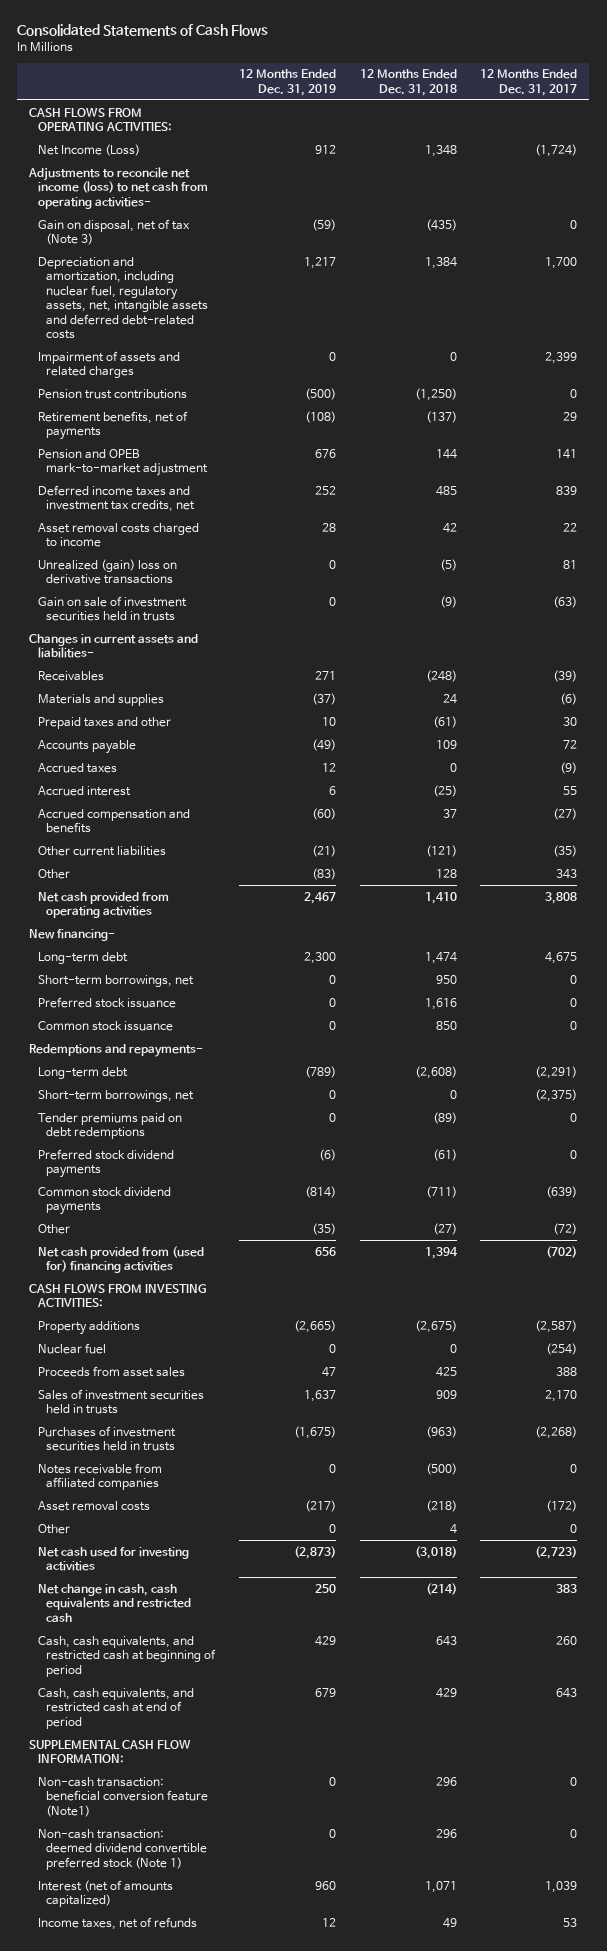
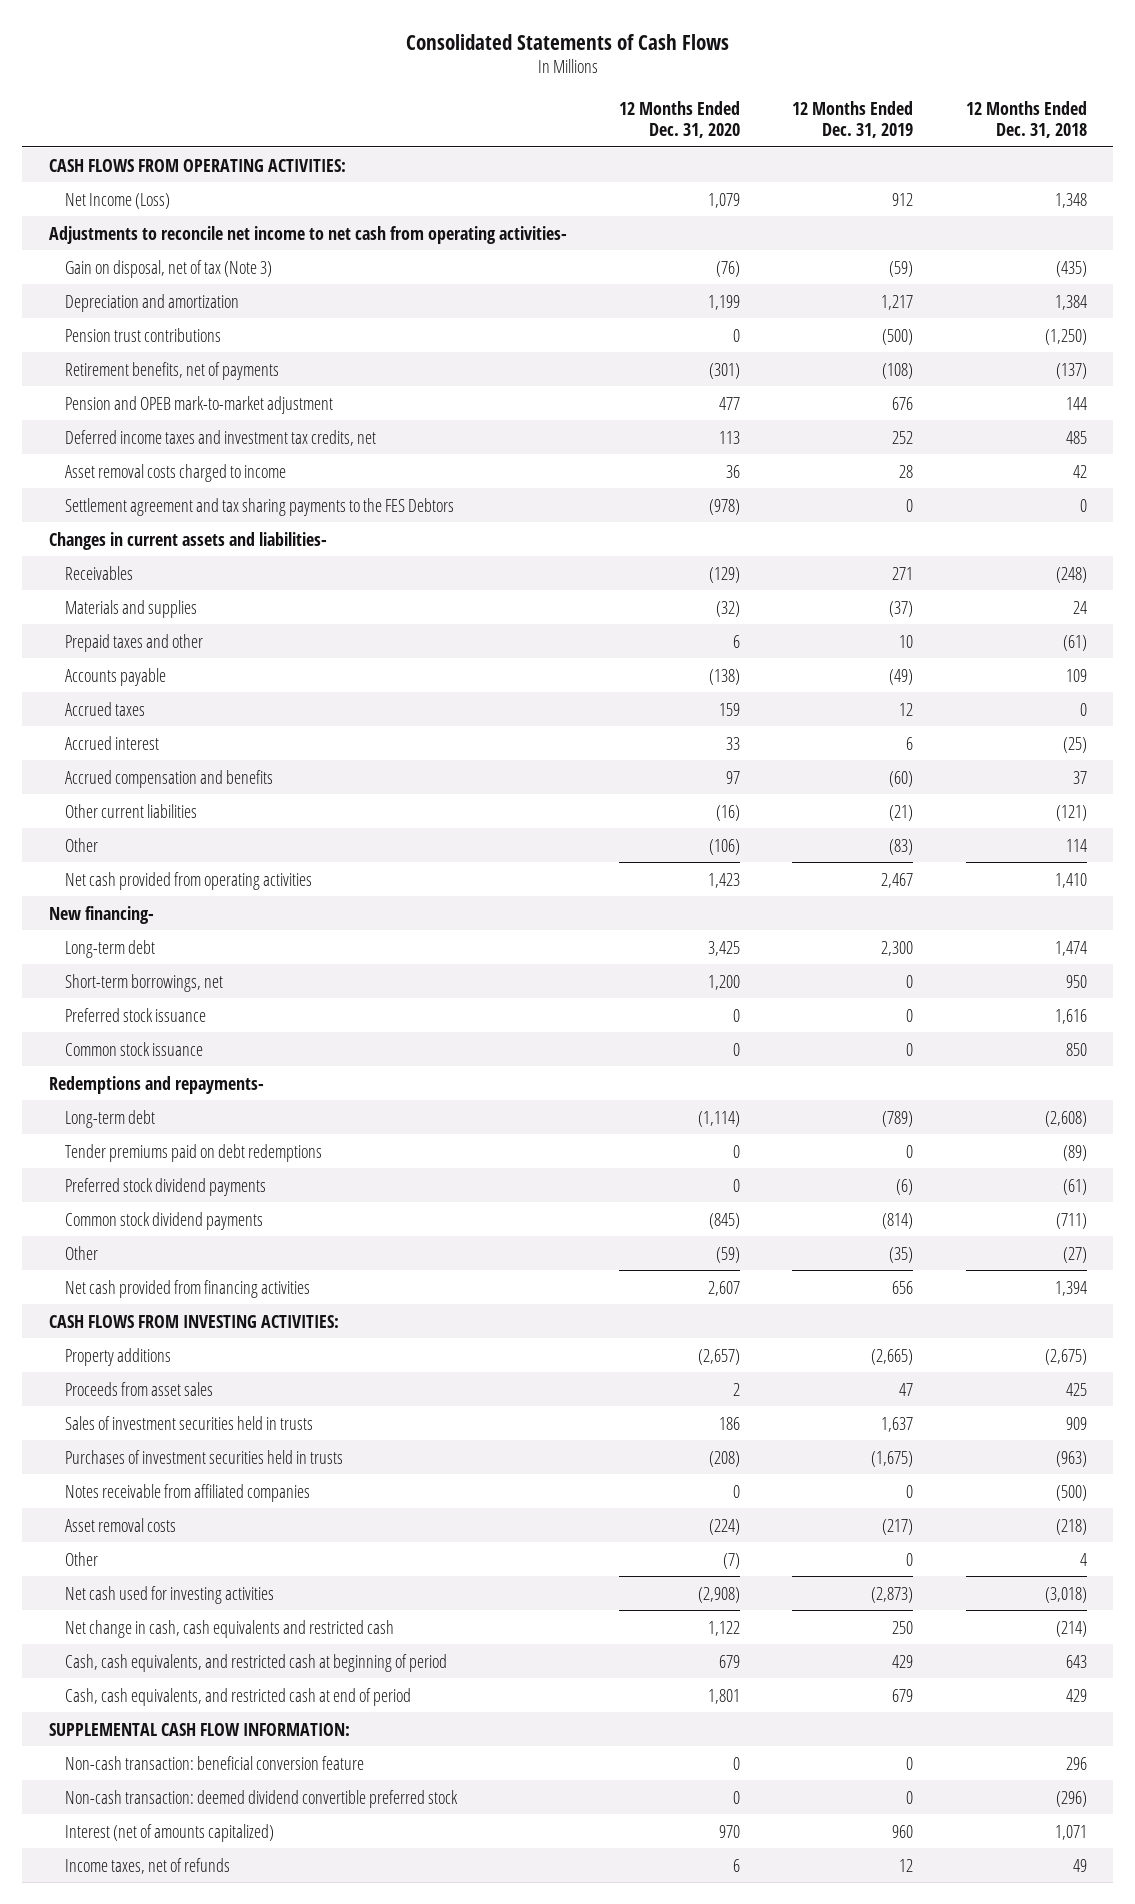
[480,69,578,96] 12 Months Ended Dec. 31, 2017 -> none
none -> [618,100,740,138] 12 Months Ended Dec. 31, 2020
[28,166,208,209] Adjustments to reconcile net income (loss) to net cash from operating activities- -> [48,225,567,244] Adjustments to reconcile net income to net cash from operating activities-
[37,350,180,379] Impairment of assets and related charges -> none
[37,256,208,340] Depreciation and amortization, including nuclear fuel, regulatory assets, net, intangible assets and deferred debt-related costs -> [64,293,239,312] Depreciation and amortization
[37,558,177,585] Unrealized (gain) loss on derivative transactions -> none
[37,595,187,622] Gain on sale of investment securities held in trusts -> none
none -> [64,497,454,516] Settlement agreement and tax sharing payments to the FES Debtors
[435,868,457,878] 128 -> [1065,838,1087,852] 114
[37,1089,194,1102] Short-term borrowings, net -> none
[37,1245,204,1274] Net cash provided from (used for) financing activities -> [64,1279,310,1298] Net cash provided from financing activities
[37,1342,106,1354] Nuclear fuel -> none
[37,1776,208,1817] Non-cash transaction: beneficial conversion feature (Note1) -> [64,1755,364,1770] Non-cash transaction: beneficial conversion feature
[37,1828,207,1870] Non-cash transaction: deemed dividend convertible preferred stock (Note 1) -> [64,1789,458,1808] Non-cash transaction: deemed dividend convertible preferred stock
[435,1828,457,1838] 296 -> [1055,1790,1087,1807] (296)

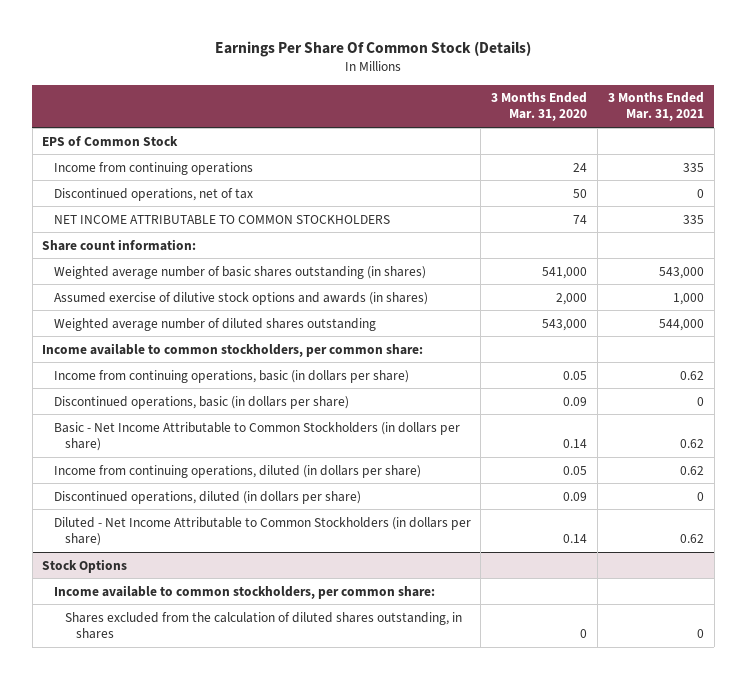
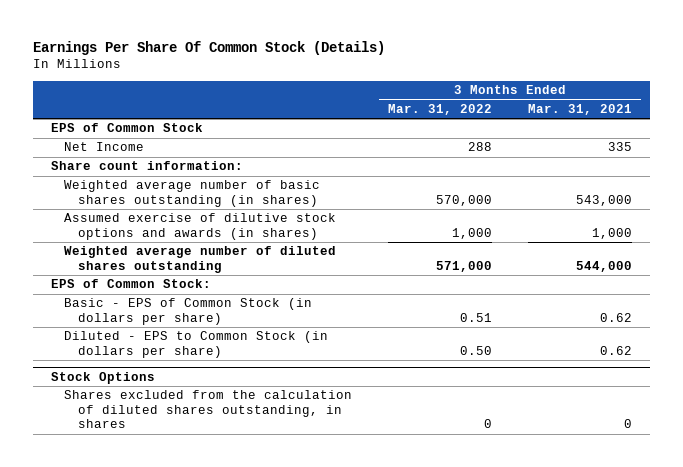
[491,92,588,122] 3 Months Ended Mar. 31, 2020 -> none
none -> [388,104,493,116] Mar. 31, 2022
[53,161,253,175] Income from continuing operations -> none
[53,187,253,201] Discontinued operations, net of tax -> none
[53,214,390,224] NET INCOME ATTRIBUTABLE TO COMMON STOCKHOLDERS -> [64,142,145,152] Net Income
[53,369,409,383] Income from continuing operations, basic (in dollars per share) -> none
[53,395,349,409] Discontinued operations, basic (in dollars per share) -> none
[53,464,421,478] Income from continuing operations, diluted (in dollars per share) -> none
[53,490,361,504] Discontinued operations, diluted (in dollars per share) -> none
[42,342,424,357] Income available to common stockholders, per common share: -> [50,279,211,289] EPS of Common Stock:
[53,421,460,451] Basic - Net Income Attributable to Common Stockholders (in dollars per share) -> [64,298,313,325] Basic - EPS of Common Stock (in dollars per share)
[53,516,471,546] Diluted - Net Income Attributable to Common Stockholders (in dollars per share) -> [64,331,329,358] Diluted - EPS to Common Stock (in dollars per share)
[53,584,435,599] Income available to common stockholders, per common share: -> none

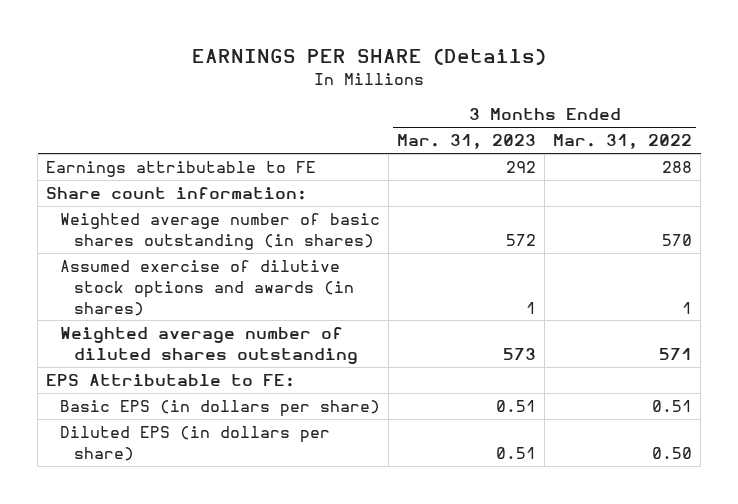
[32,40,385,55] Earnings Per Share Of Common Stock (Details) -> [192,48,547,66] EARNINGS PER SHARE (Details)
[528,104,633,116] Mar. 31, 2021 -> none
none -> [397,134,537,150] Mar. 31, 2023
[50,123,203,133] EPS of Common Stock -> none
[64,142,145,152] Net Income -> [46,161,317,178] Earnings attributable to FE
[50,371,155,384] Stock Options -> none
[64,390,353,429] Shares excluded from the calculation of diluted shares outstanding, in shares -> none
[436,194,493,206] 570,000 -> [662,233,693,246] 570
[452,227,493,239] 1,000 -> [682,301,693,314] 1
[436,260,493,272] 571,000 -> [659,347,693,360] 571
[50,279,211,289] EPS of Common Stock: -> [46,374,296,388] EPS Attributable to FE:
[64,298,313,325] Basic - EPS of Common Stock (in dollars per share) -> [60,400,381,418] Basic EPS (in dollars per share)
[64,331,329,358] Diluted - EPS to Common Stock (in dollars per share) -> [60,426,331,461] Diluted EPS (in dollars per share)

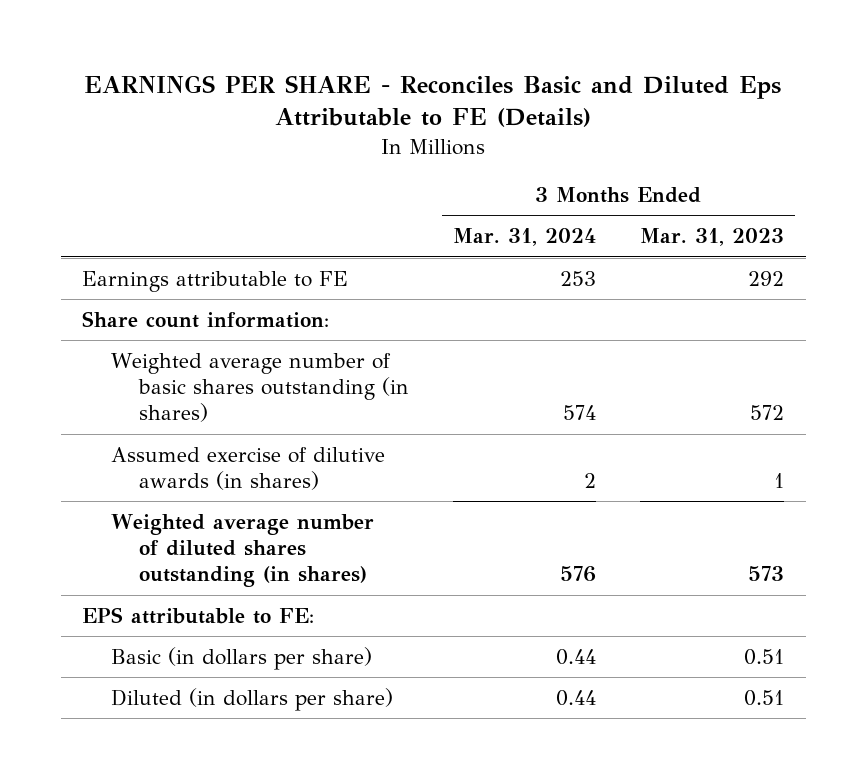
[192,48,547,66] EARNINGS PER SHARE (Details) -> [84,74,782,128] EARNINGS PER SHARE - Reconciles Basic and Diluted Eps Attributable to FE (Details)
[553,134,693,150] Mar. 31, 2022 -> none
none -> [453,228,597,247] Mar. 31, 2024
[60,260,355,316] Assumed exercise of dilutive stock options and awards (in shares) -> [110,446,385,491] Assumed exercise of dilutive awards (in shares)
[60,327,359,364] Weighted average number of diluted shares outstanding -> [110,513,374,588] Weighted average number of diluted shares outstanding (in shares)
[46,374,296,388] EPS Attributable to FE: -> [82,606,315,624] EPS attributable to FE:
[60,400,381,418] Basic EPS (in dollars per share) -> [110,646,372,670] Basic (in dollars per share)
[60,426,331,461] Diluted EPS (in dollars per share) -> [110,687,393,711] Diluted (in dollars per share)

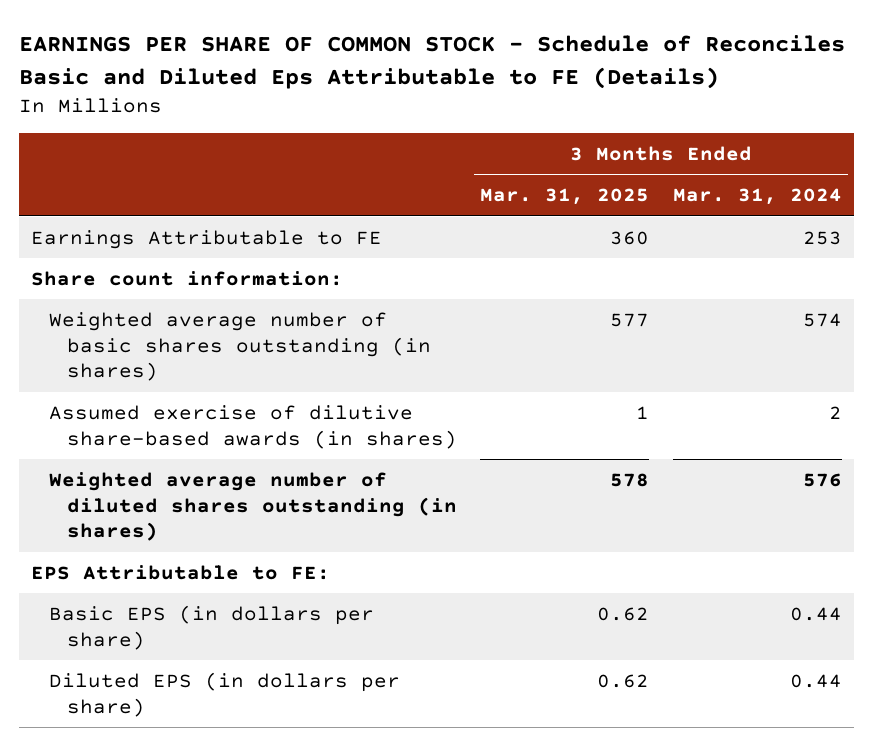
[84,74,782,128] EARNINGS PER SHARE - Reconciles Basic and Diluted Eps Attributable to FE (Details) -> [18,35,845,89] EARNINGS PER SHARE OF COMMON STOCK - Schedule of Reconciles Basic and Diluted Eps Attributable to FE (Details)
[639,228,784,247] Mar. 31, 2023 -> none
none -> [480,188,650,206] Mar. 31, 2025
[82,270,349,292] Earnings attributable to FE -> [30,229,382,249] Earnings Attributable to FE
[110,446,385,491] Assumed exercise of dilutive awards (in shares) -> [48,404,457,449] Assumed exercise of dilutive share-based awards (in shares)
[82,606,315,624] EPS attributable to FE: -> [30,564,330,580] EPS Attributable to FE:
[110,646,372,670] Basic (in dollars per share) -> [48,604,374,650] Basic EPS (in dollars per share)
[110,687,393,711] Diluted (in dollars per share) -> [48,671,400,717] Diluted EPS (in dollars per share)

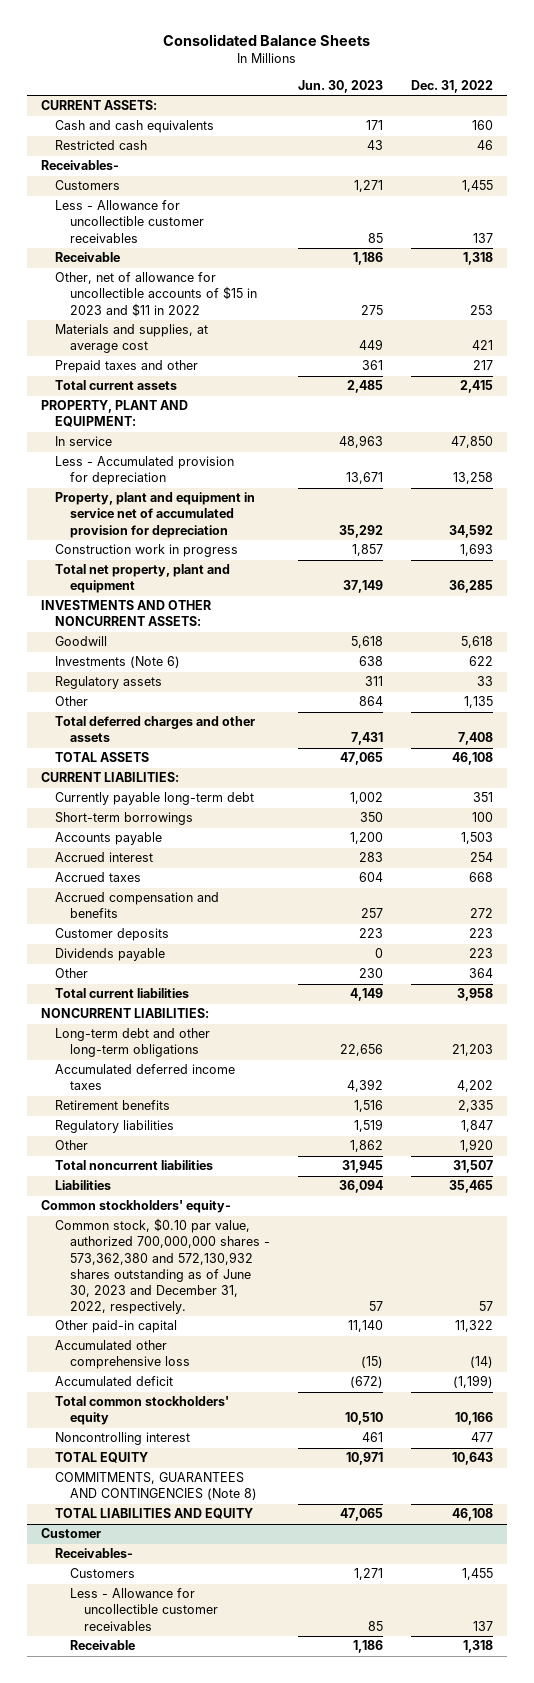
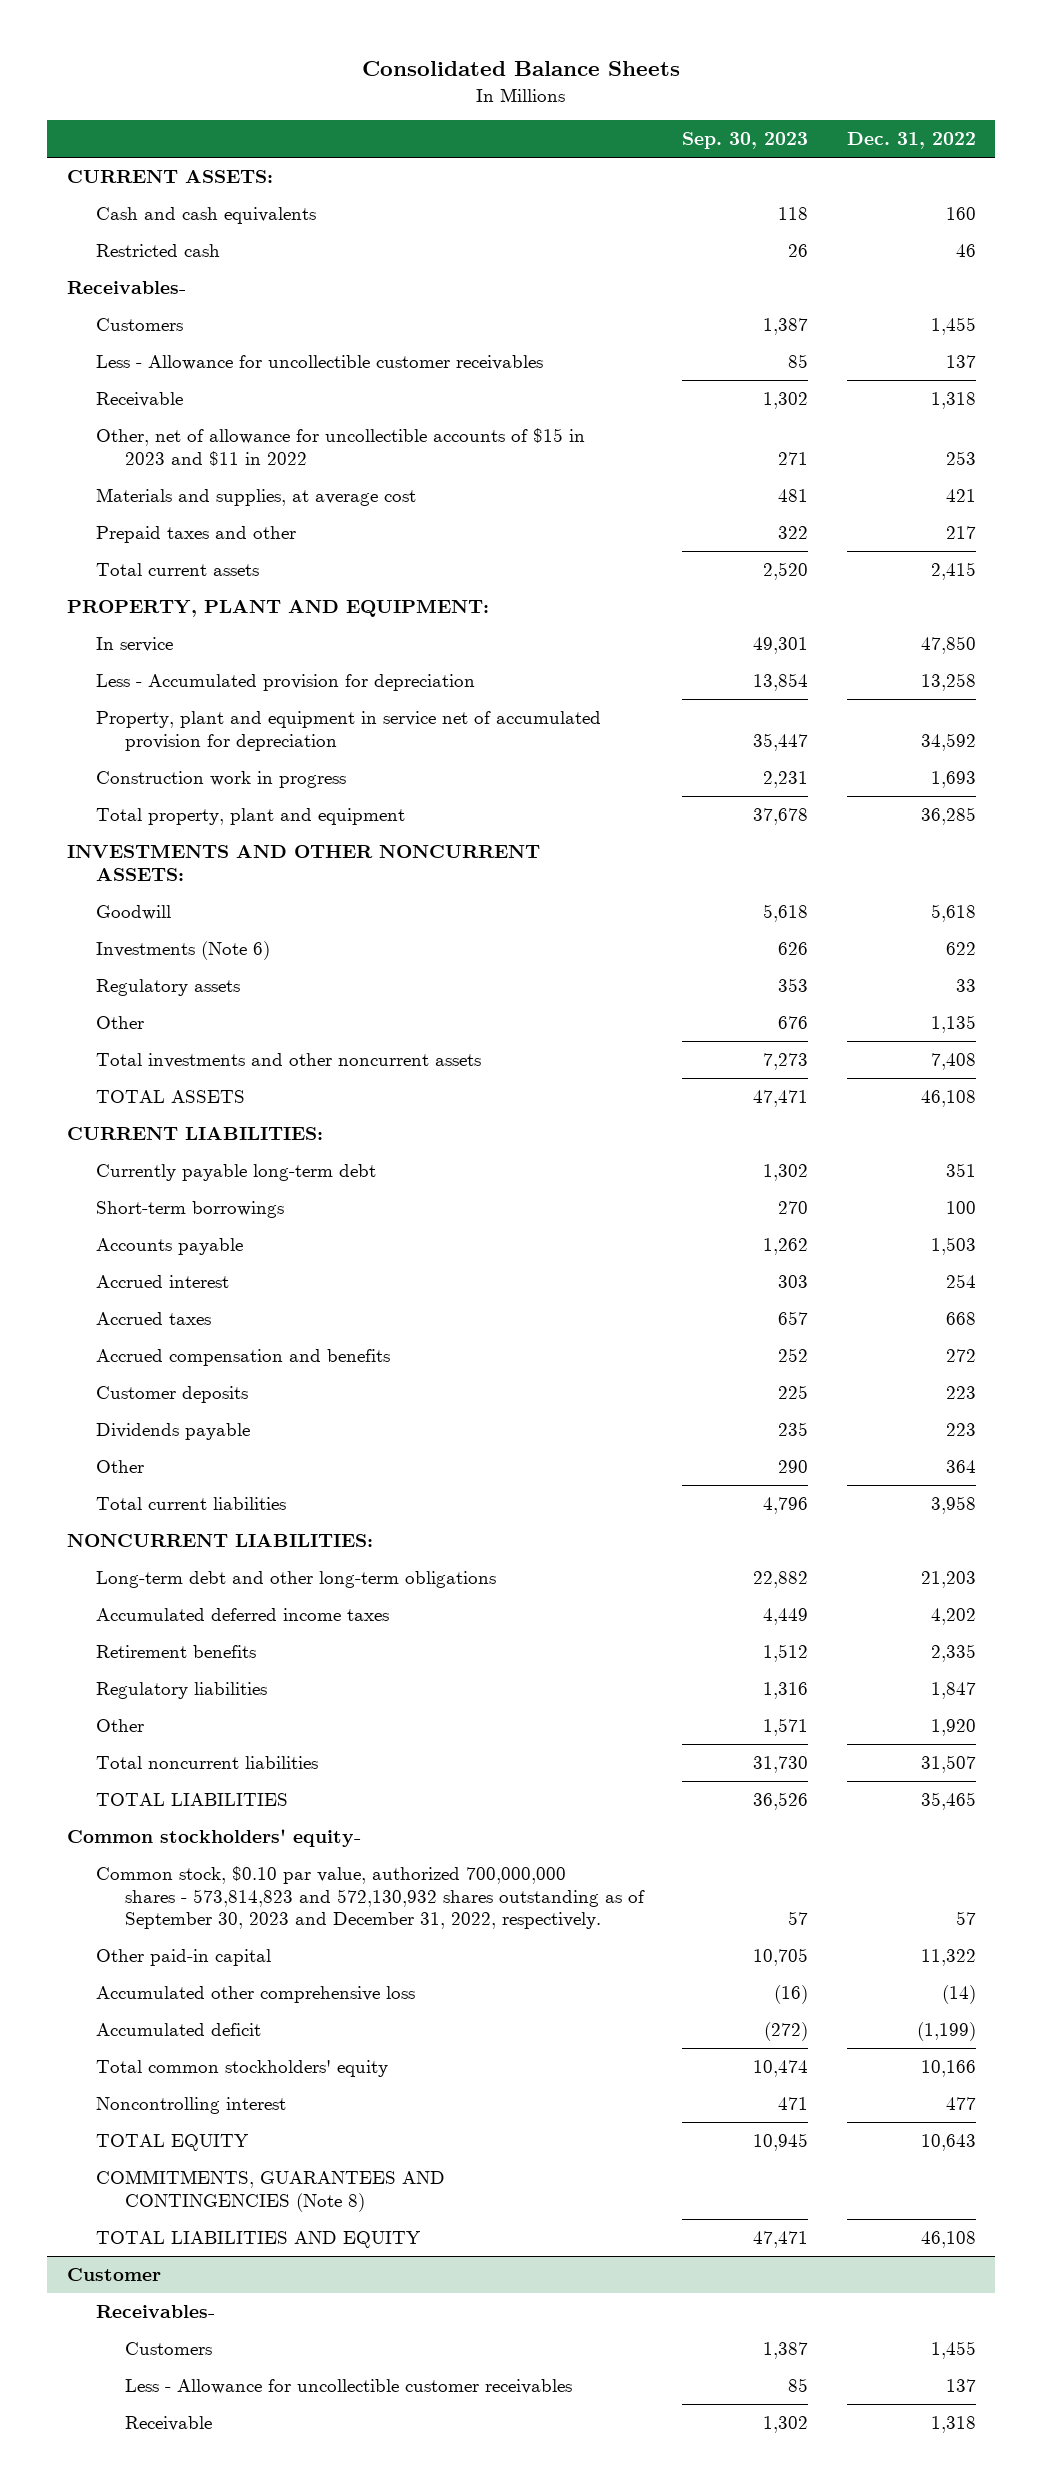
[297,80,383,94] Jun. 30, 2023 -> none
none -> [682,132,809,150] Sep. 30, 2023
[55,564,231,594] Total net property, plant and equipment -> [95,807,405,825] Total property, plant and equipment
[55,716,256,743] Total deferred charges and other assets -> [95,1052,481,1068] Total investments and other noncurrent assets
[55,1180,112,1191] Liabilities -> [95,1792,288,1806] TOTAL LIABILITIES
[55,1218,270,1314] Common stock, $0.10 par value, authorized 700,000,000 shares - 573,362,380 and 572,130,932 shares outstanding as of June 30, 2023 and December 31, 2022, respectively. -> [95,1865,645,1930] Common stock, $0.10 par value, authorized 700,000,000 shares - 573,814,823 and 572,130,932 shares outstanding as of September 30, 2023 and December 31, 2022, respectively.

